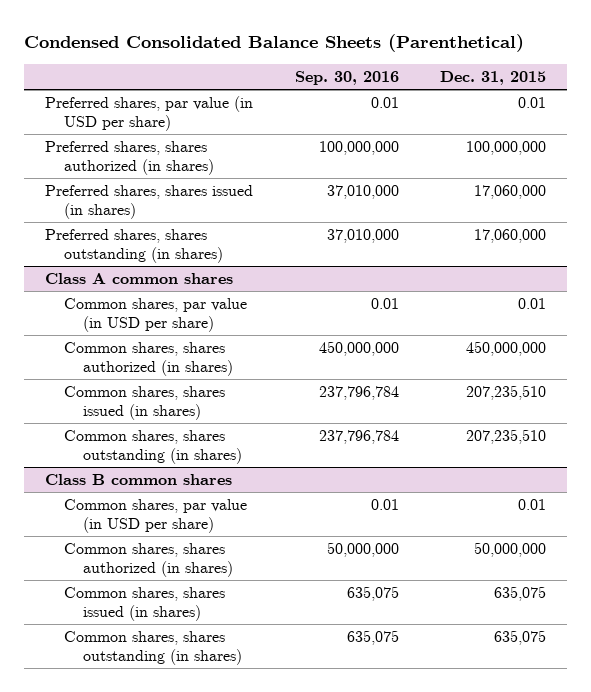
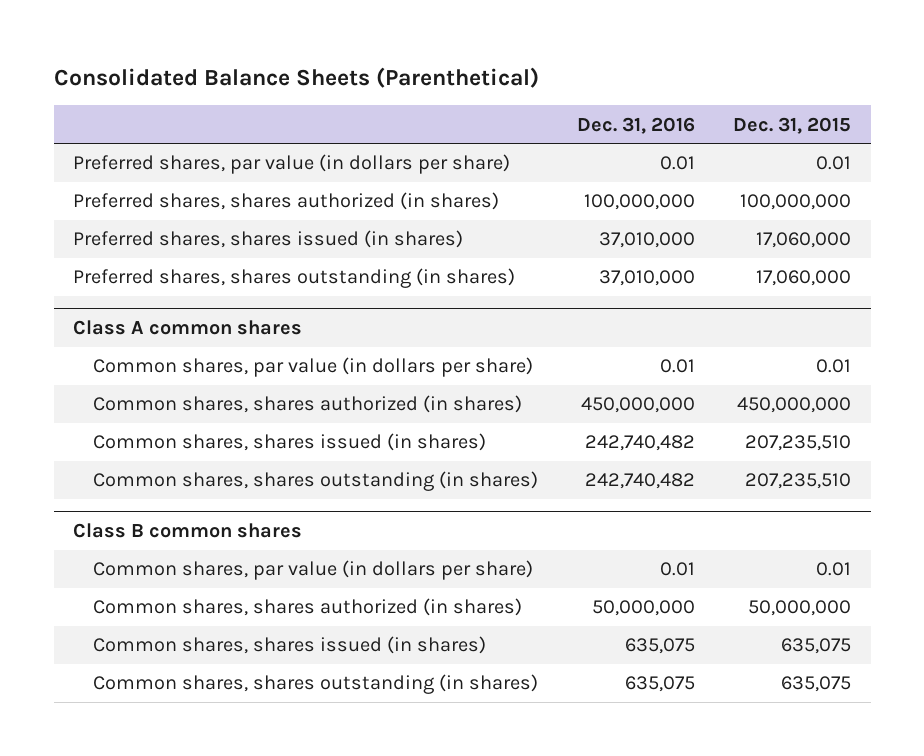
[23,34,524,53] Condensed Consolidated Balance Sheets (Parenthetical) -> [53,67,539,89] Consolidated Balance Sheets (Parenthetical)
[294,70,399,85] Sep. 30, 2016 -> none
none -> [576,116,695,134] Dec. 31, 2016
[44,96,253,131] Preferred shares, par value (in USD per share) -> [73,154,511,175] Preferred shares, par value (in dollars per share)
[63,298,247,332] Common shares, par value (in USD per share) -> [93,357,534,378] Common shares, par value (in dollars per share)
[63,499,247,533] Common shares, par value (in USD per share) -> [93,560,534,581] Common shares, par value (in dollars per share)

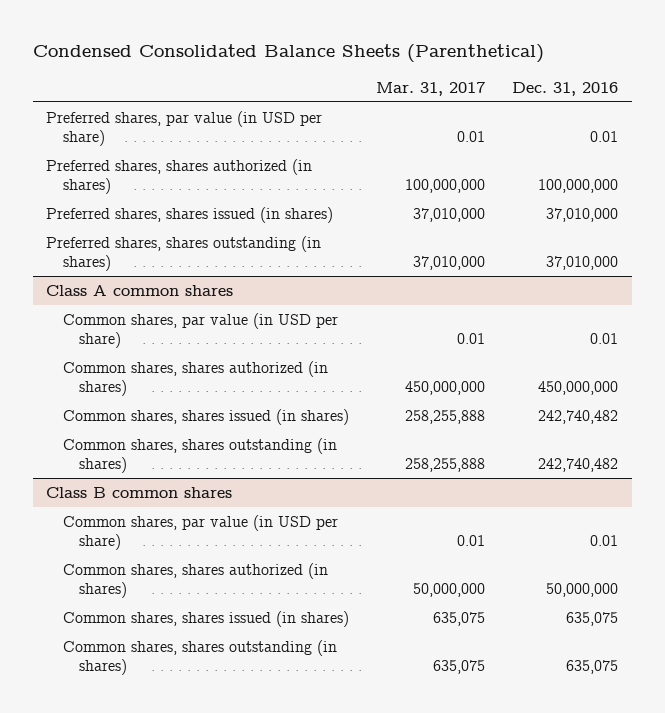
[53,67,539,89] Consolidated Balance Sheets (Parenthetical) -> [32,44,544,64] Condensed Consolidated Balance Sheets (Parenthetical)
[733,116,852,134] Dec. 31, 2015 -> none
none -> [375,81,485,96] Mar. 31, 2017
[73,154,511,175] Preferred shares, par value (in dollars per share) -> [46,111,323,147] Preferred shares, par value (in USD per share)
[93,357,534,378] Common shares, par value (in dollars per share) -> [62,313,338,349] Common shares, par value (in USD per share)
[93,560,534,581] Common shares, par value (in dollars per share) -> [62,515,338,551] Common shares, par value (in USD per share)

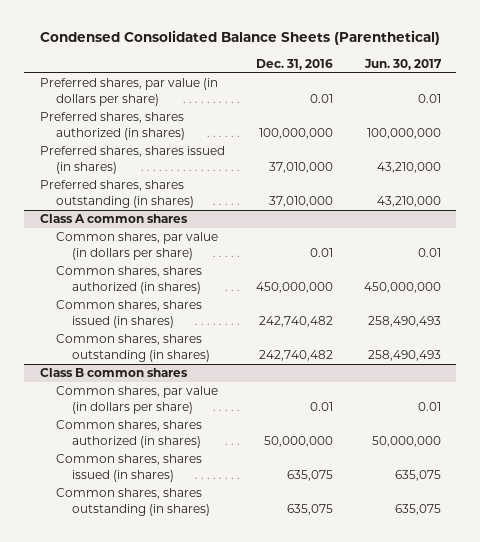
[375,81,485,96] Mar. 31, 2017 -> none
none -> [363,58,442,70] Jun. 30, 2017
[46,111,323,147] Preferred shares, par value (in USD per share) -> [39,78,218,106] Preferred shares, par value (in dollars per share)
[62,313,338,349] Common shares, par value (in USD per share) -> [55,232,218,260] Common shares, par value (in dollars per share)
[62,515,338,551] Common shares, par value (in USD per share) -> [55,386,218,414] Common shares, par value (in dollars per share)

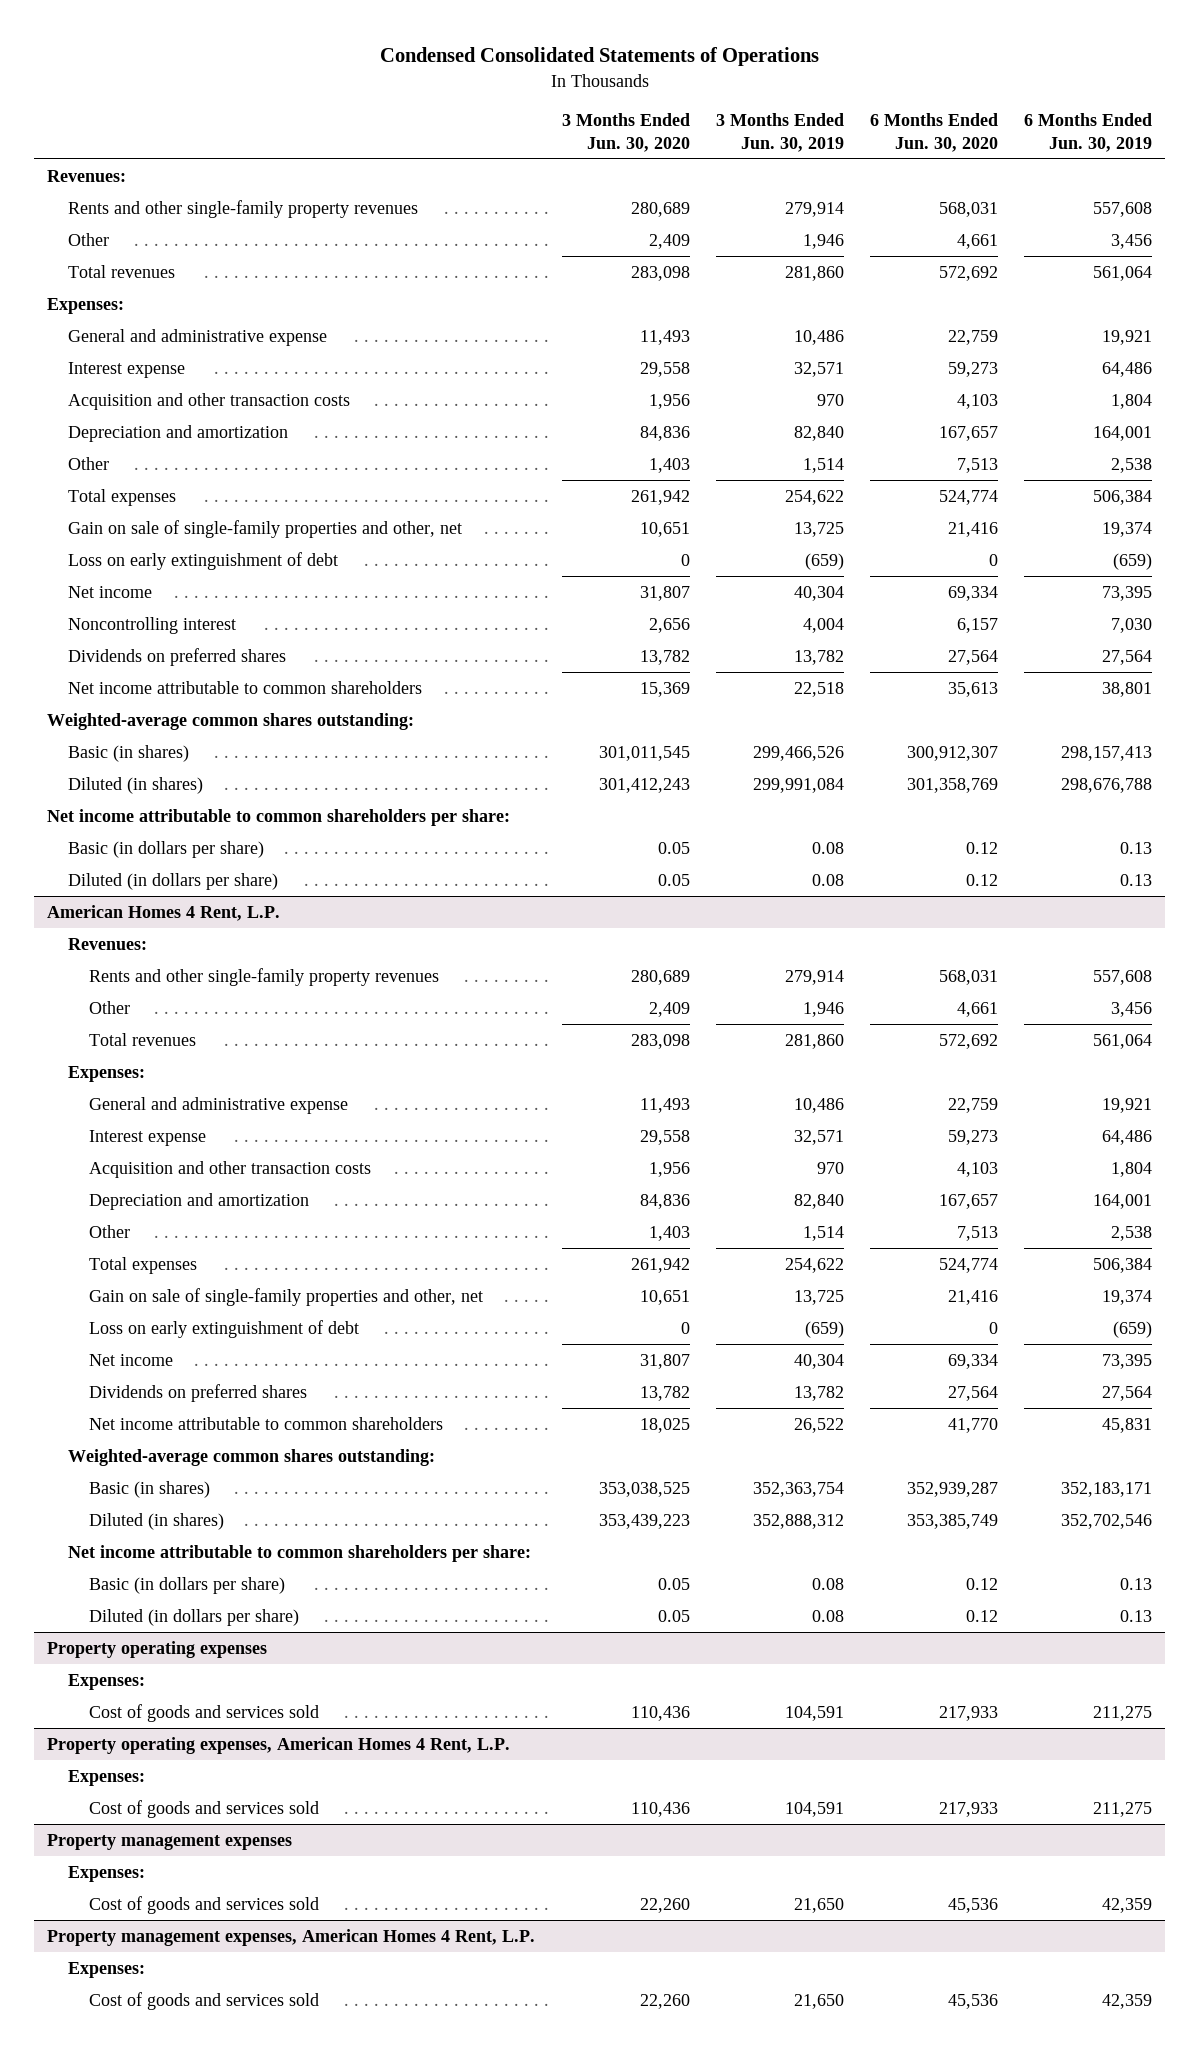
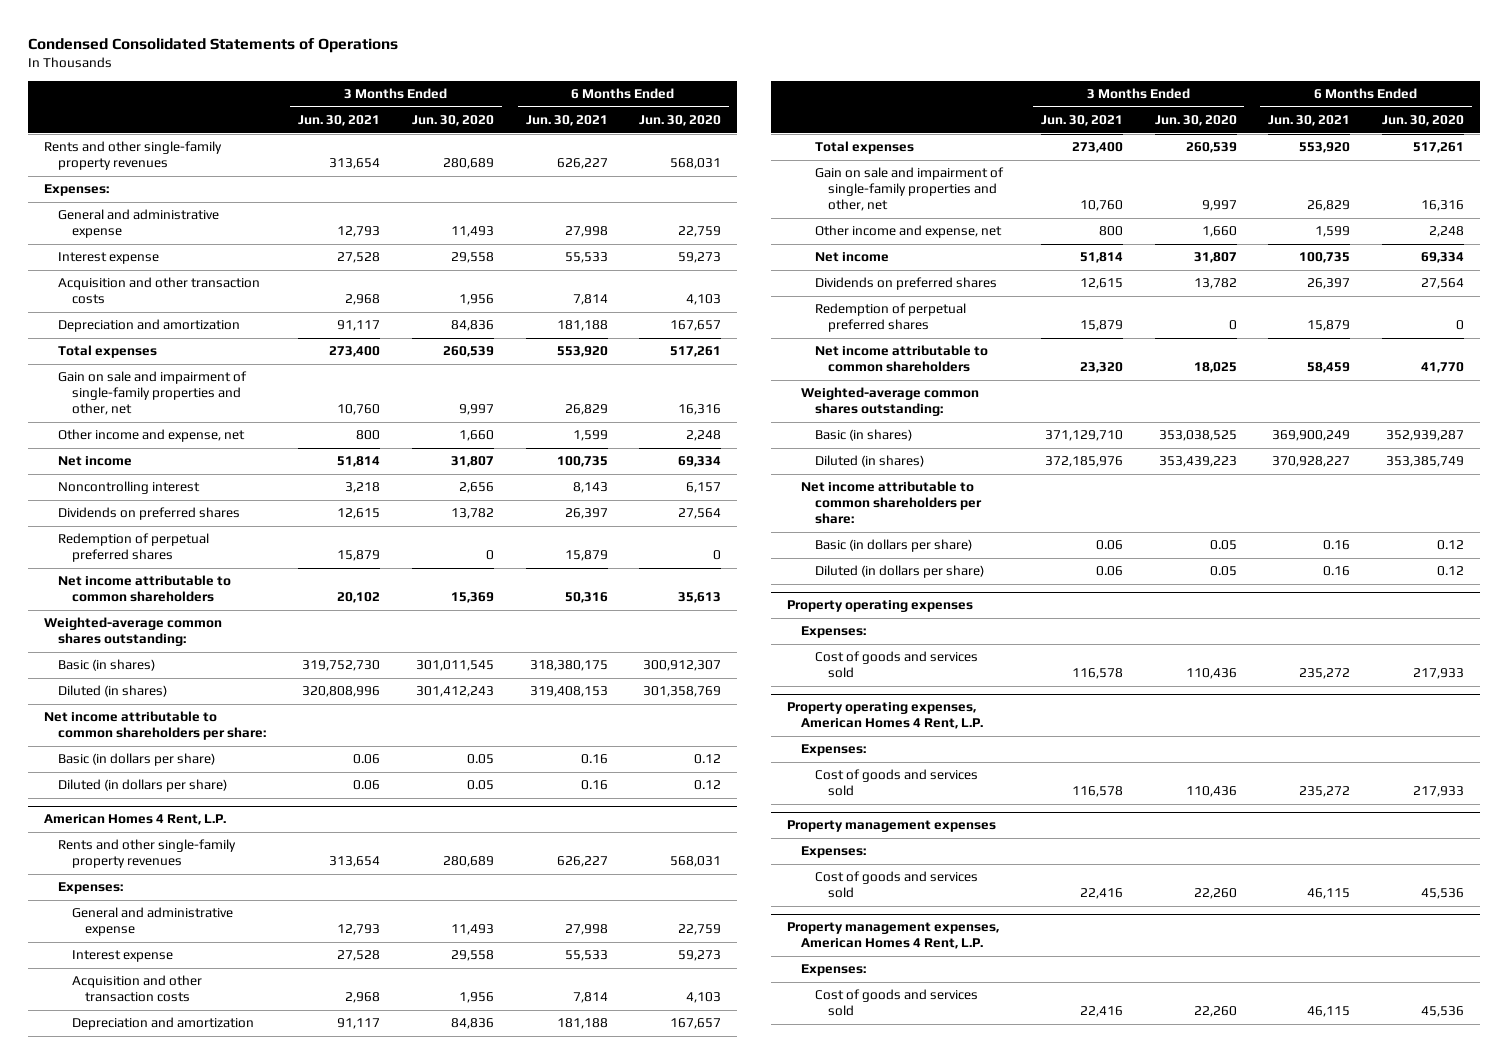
[715,113,844,152] 3 Months Ended Jun. 30, 2019 -> none
[1024,113,1153,152] 6 Months Ended Jun. 30, 2019 -> none
none -> [297,115,380,127] Jun. 30, 2021
none -> [525,115,608,127] Jun. 30, 2021
[47,169,127,182] Revenues: -> none
[68,232,110,246] Other -> none
[68,264,176,278] Total revenues -> none
[68,456,110,470] Other -> none
[68,551,339,570] Loss on early extinguishment of debt -> none
[630,489,690,505] 261,942 -> [442,346,494,358] 260,539
[939,489,999,505] 524,774 -> [670,346,722,358] 517,261
[68,519,463,538] Gain on sale of single-family properties and other, net -> [57,371,247,416] Gain on sale and impairment of single-family properties and other, net
[639,521,690,537] 10,651 -> [458,404,494,416] 9,997
[948,521,999,537] 21,416 -> [678,404,722,416] 16,316
none -> [57,429,245,443] Other income and expense, net
none -> [57,533,209,563] Redemption of perpetual preferred shares
[68,937,148,950] Revenues: -> none
[89,1000,131,1014] Other -> none
[89,1032,197,1046] Total revenues -> none
[89,1224,131,1238] Other -> none
[89,1319,360,1338] Loss on early extinguishment of debt -> none
[630,1257,690,1273] 261,942 -> [1185,142,1237,154] 260,539
[939,1257,999,1273] 524,774 -> [1413,142,1465,154] 517,261
[89,1287,484,1306] Gain on sale of single-family properties and other, net -> [814,167,1004,212] Gain on sale and impairment of single-family properties and other, net
[639,1289,690,1305] 10,651 -> [1201,200,1237,212] 9,997
[948,1289,999,1305] 21,416 -> [1421,200,1465,212] 16,316
none -> [814,225,1002,239] Other income and expense, net
none -> [814,303,966,333] Redemption of perpetual preferred shares

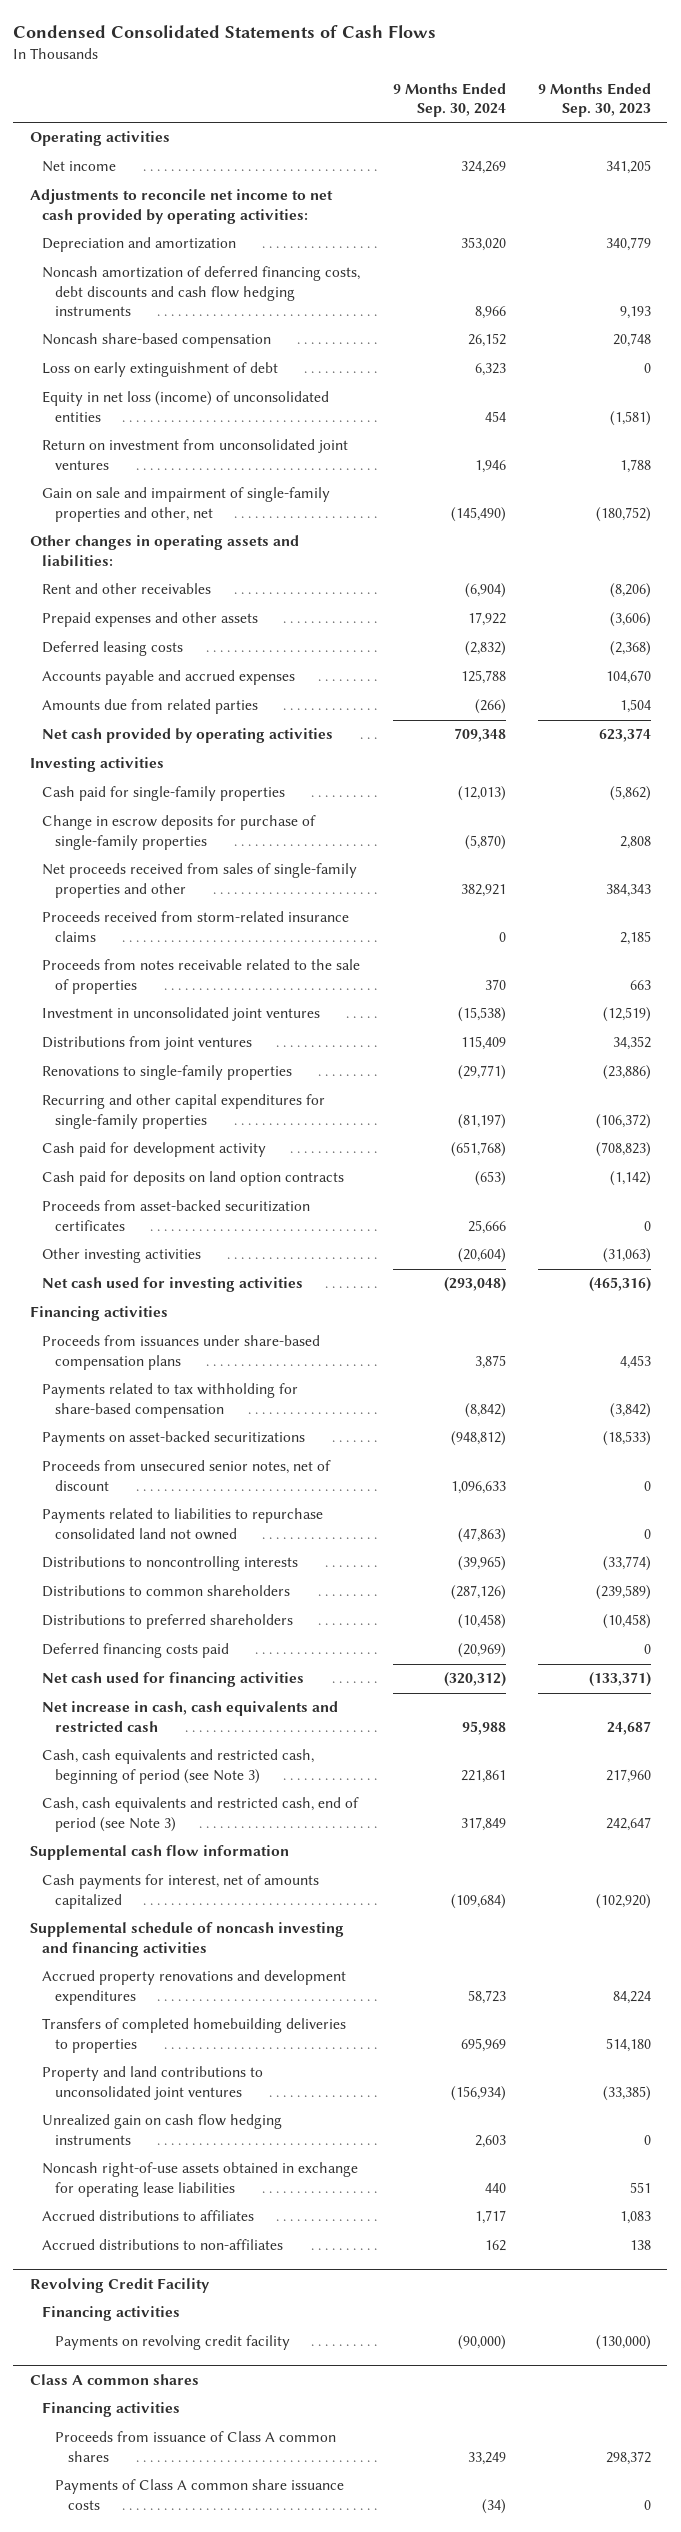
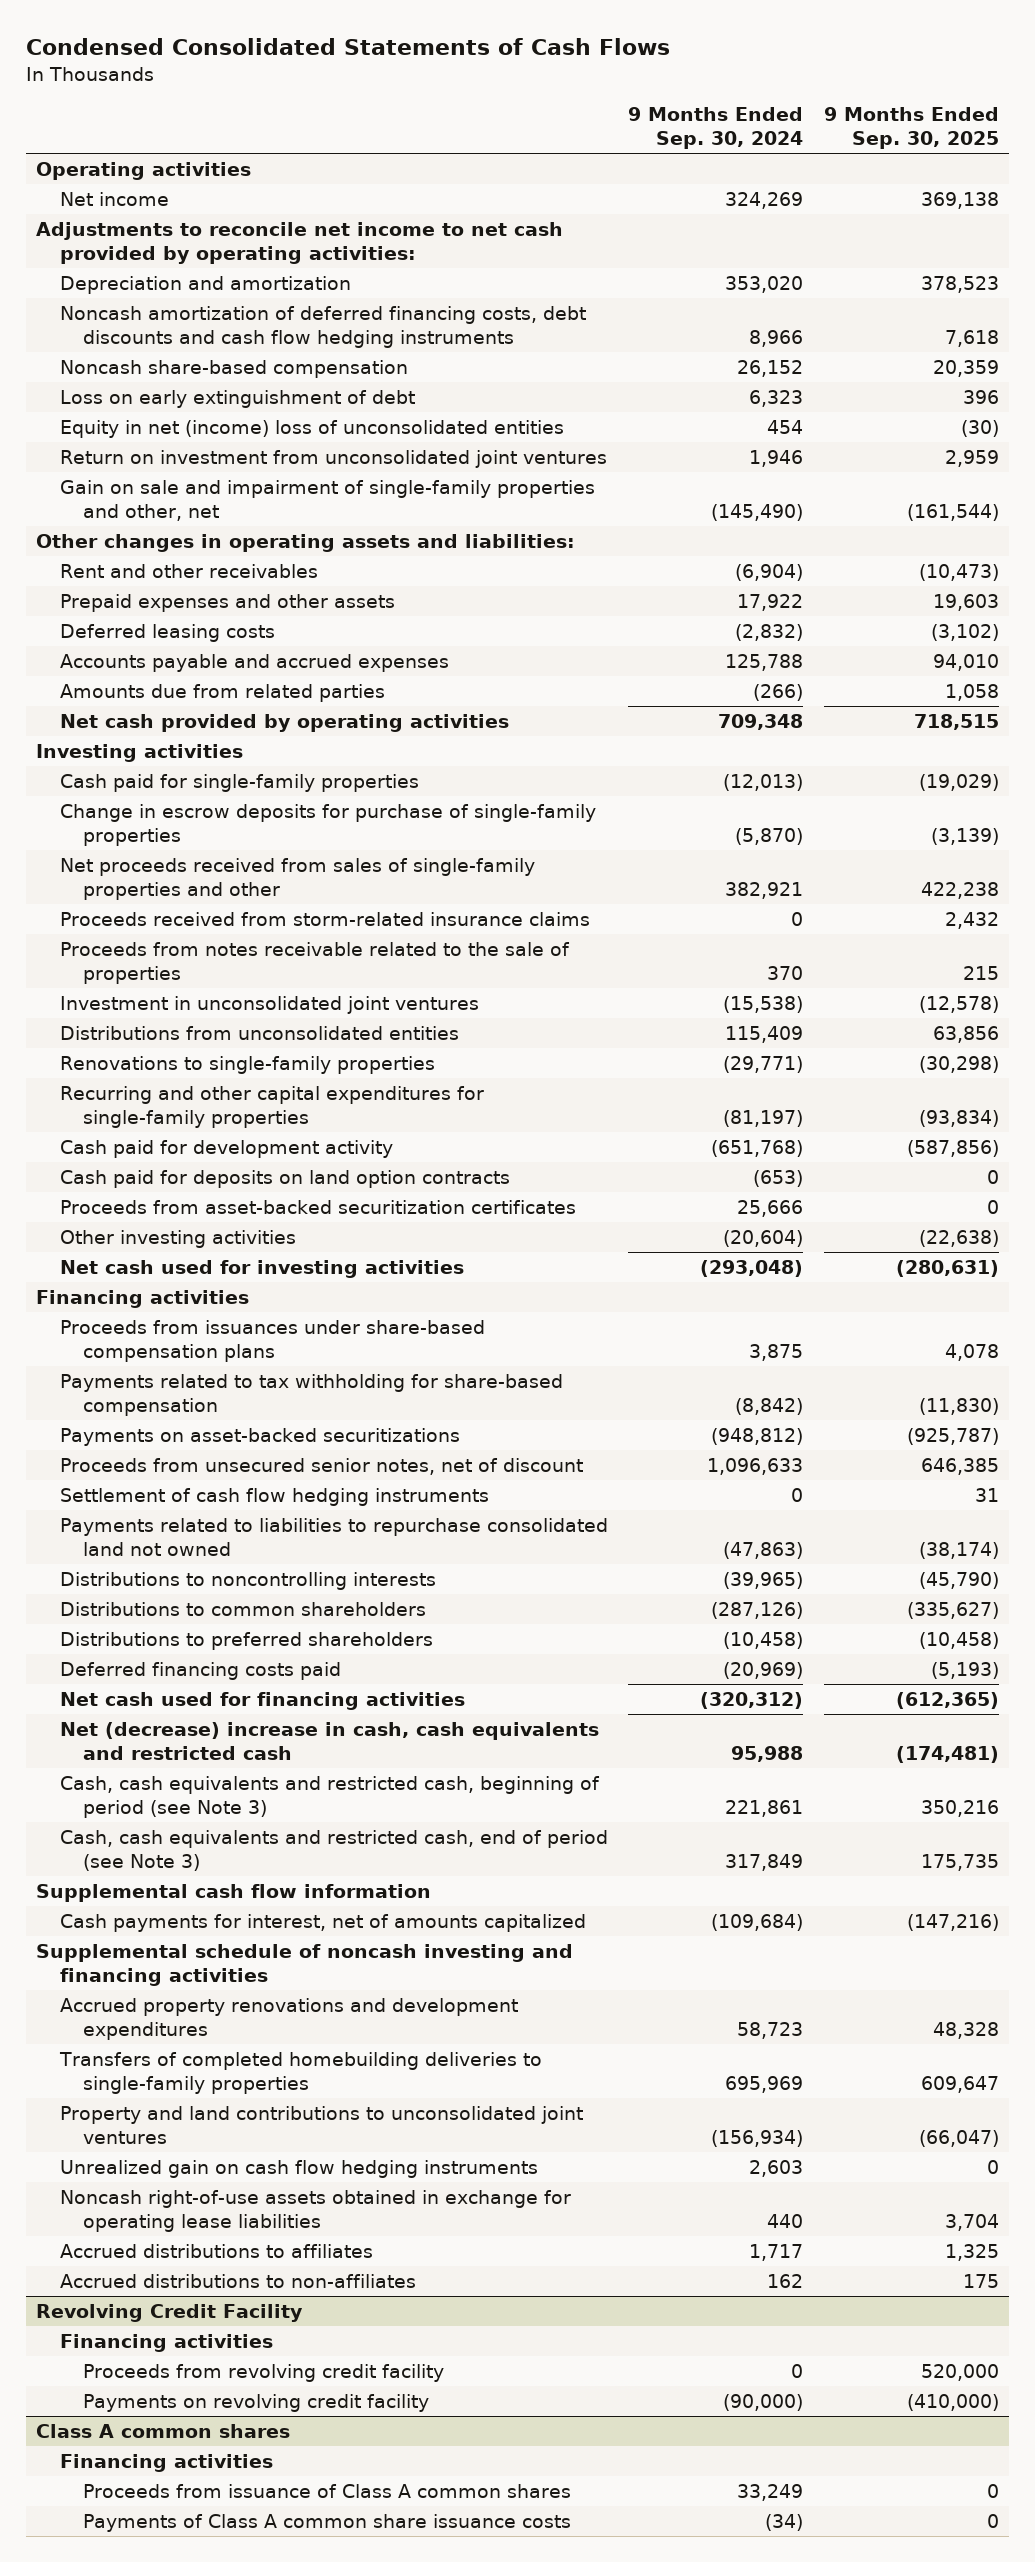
[537,83,651,118] 9 Months Ended Sep. 30, 2023 -> none
none -> [823,107,999,150] 9 Months Ended Sep. 30, 2025
[42,391,330,422] Equity in net loss (income) of unconsolidated entities -> [59,419,564,438] Equity in net (income) loss of unconsolidated entities
[42,1036,253,1051] Distributions from joint ventures -> [59,1025,459,1040] Distributions from unconsolidated entities
none -> [59,1487,489,1506] Settlement of cash flow hedging instruments
[42,1701,339,1732] Net increase in cash, cash equivalents and restricted cash -> [59,1721,599,1760] Net (decrease) increase in cash, cash equivalents and restricted cash
[42,2018,347,2053] Transfers of completed homebuilding deliveries to properties -> [58,2051,542,2094] Transfers of completed homebuilding deliveries to single-family properties
none -> [83,2363,445,2382] Proceeds from revolving credit facility

